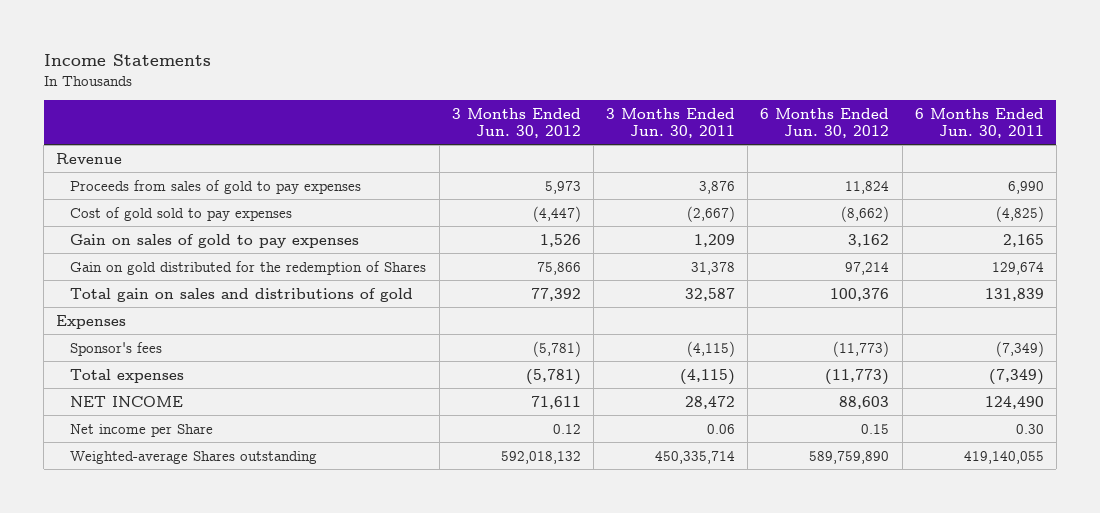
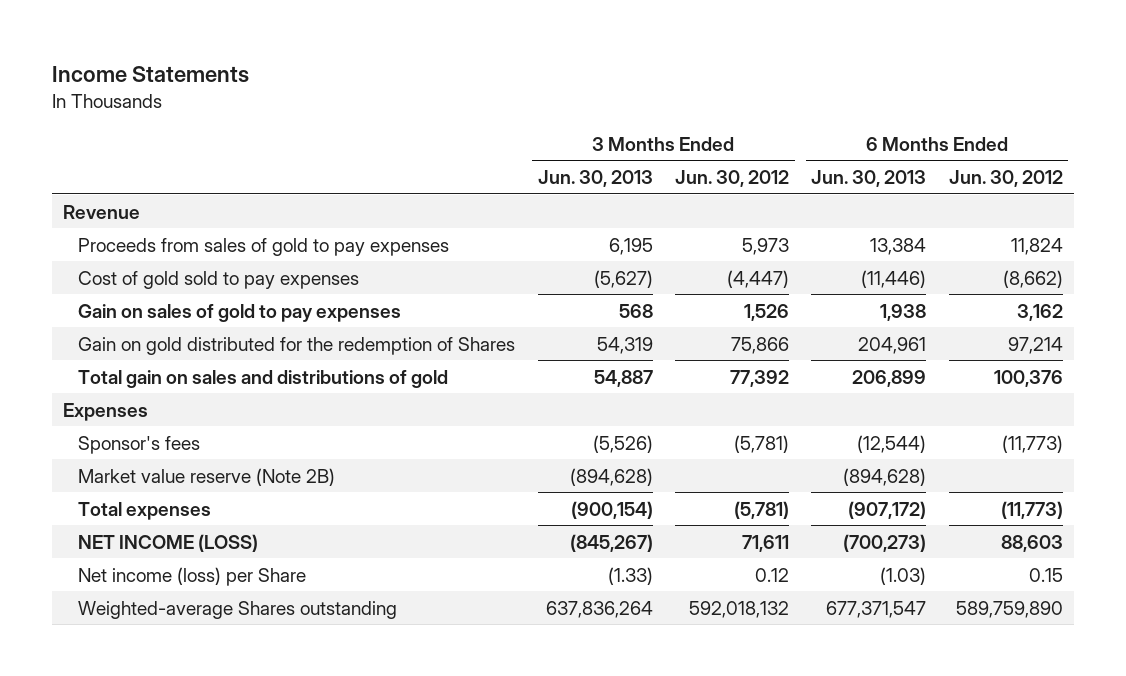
[606,107,736,138] 3 Months Ended Jun. 30, 2011 -> none
[914,107,1044,138] 6 Months Ended Jun. 30, 2011 -> none
none -> [537,170,653,188] Jun. 30, 2013
none -> [811,170,927,188] Jun. 30, 2013
none -> [78,467,336,486] Market value reserve (Note 2B)
[70,395,184,407] NET INCOME -> [78,533,259,552] NET INCOME (LOSS)
[70,423,214,437] Net income per Share -> [78,566,307,586] Net income (loss) per Share

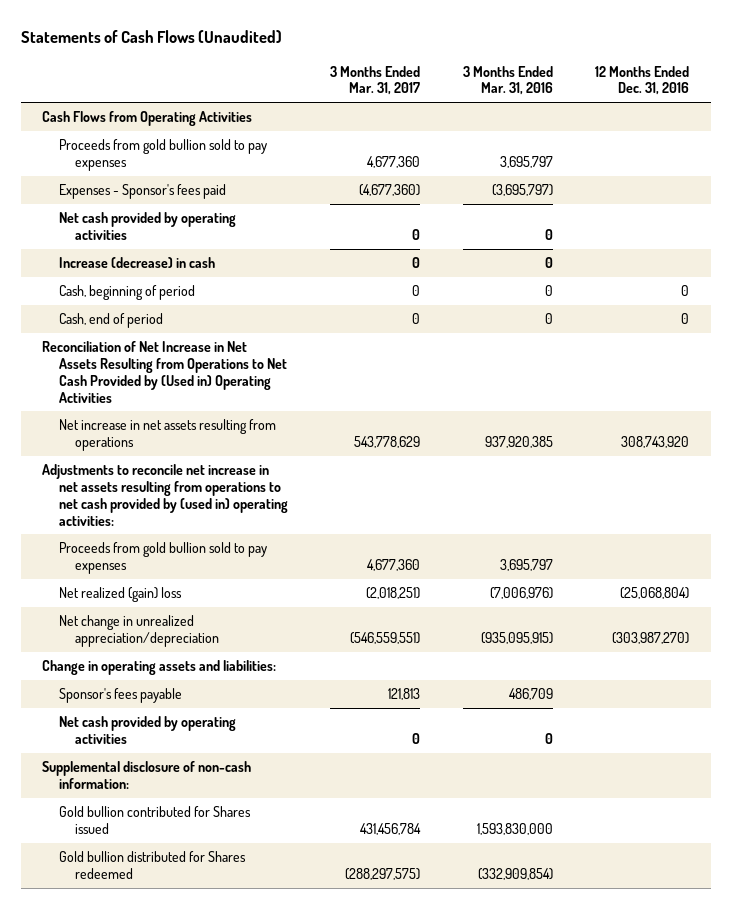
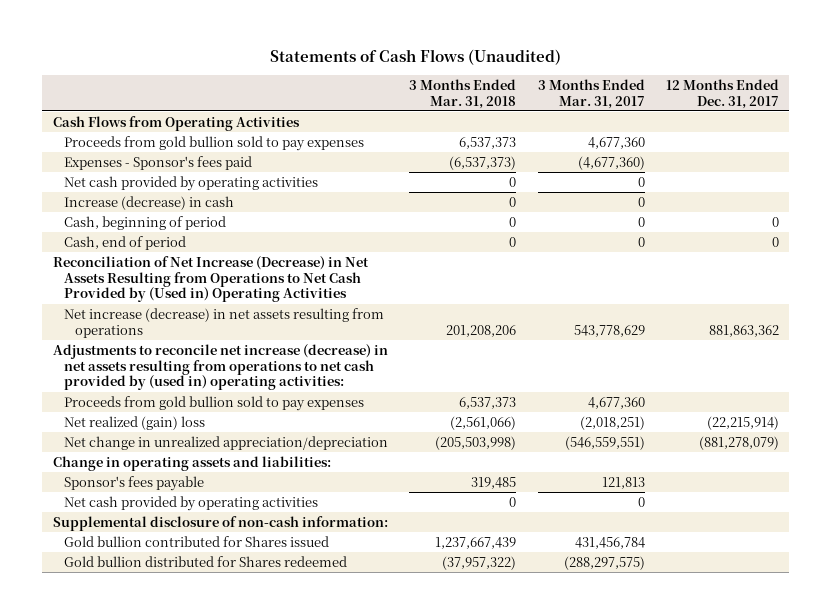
[462,65,553,96] 3 Months Ended Mar. 31, 2016 -> none
[595,65,690,96] 12 Months Ended Dec. 31, 2016 -> none
none -> [409,78,517,109] 3 Months Ended Mar. 31, 2018
none -> [665,78,779,109] 12 Months Ended Dec. 31, 2017
[42,341,287,403] Reconciliation of Net Increase in Net Assets Resulting from Operations to Net Cash Provided by (Used in) Operating Activities -> [52,255,369,303] Reconciliation of Net Increase (Decrease) in Net Assets Resulting from Operations to Net Cash Provided by (Used in) Operating Activities
[58,419,276,451] Net increase in net assets resulting from operations -> [64,307,385,338] Net increase (decrease) in net assets resulting from operations
[42,464,288,526] Adjustments to reconcile net increase in net assets resulting from operations to net cash provided by (used in) operating activities: -> [52,343,388,391] Adjustments to reconcile net increase (decrease) in net assets resulting from operations to net cash provided by (used in) operating activities:

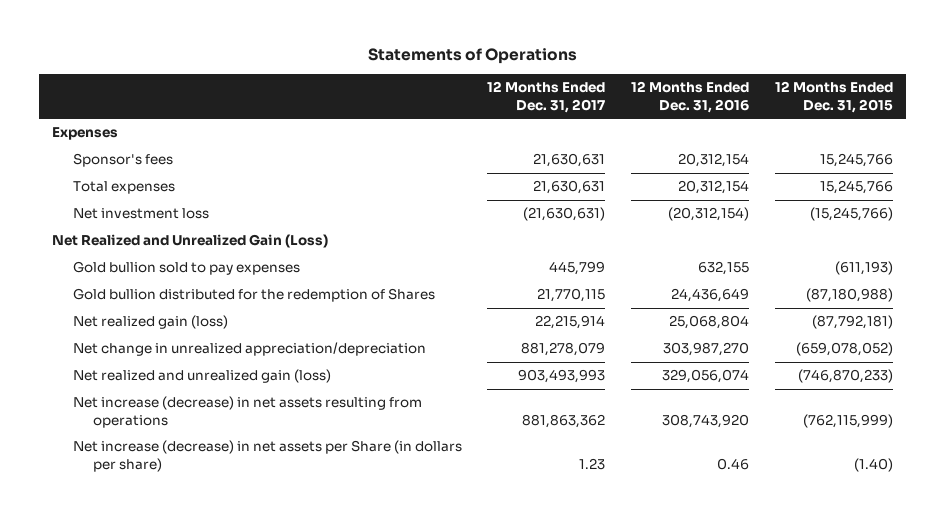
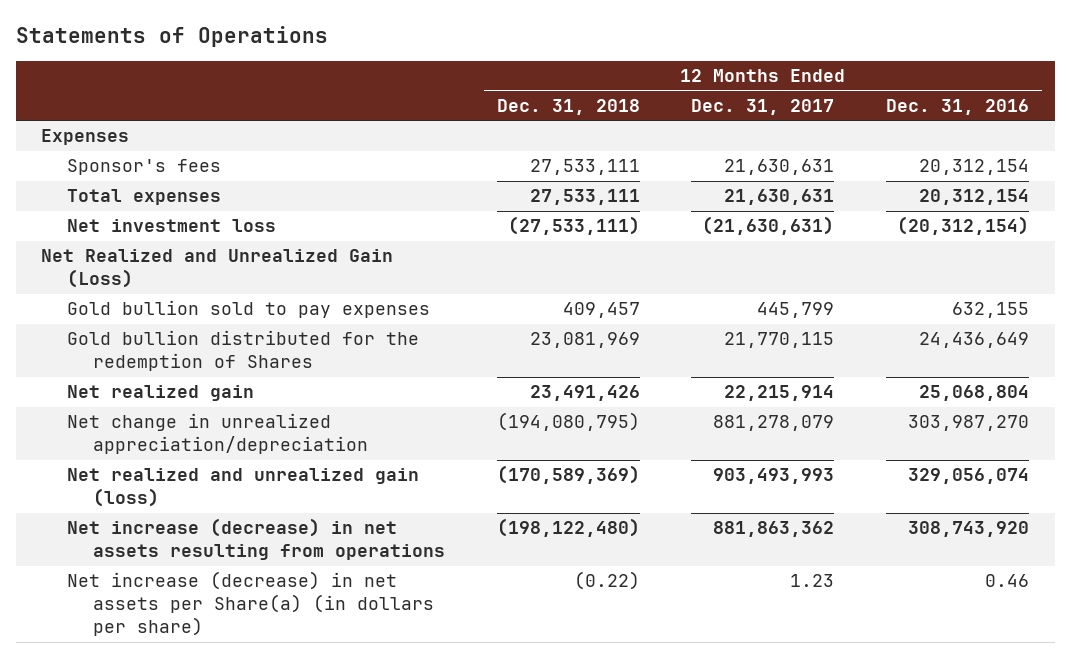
[775,81,894,113] 12 Months Ended Dec. 31, 2015 -> none
none -> [496,98,640,115] Dec. 31, 2018
[72,315,228,330] Net realized gain (loss) -> [67,385,255,402] Net realized gain
[72,440,462,472] Net increase (decrease) in net assets per Share (in dollars per share) -> [67,571,435,637] Net increase (decrease) in net assets per Share(a) (in dollars per share)

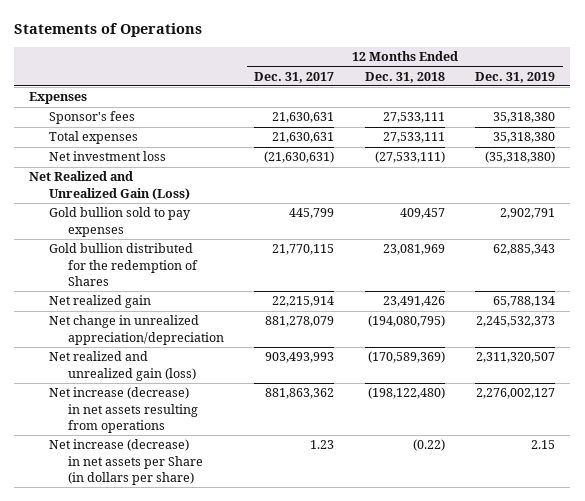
[885,98,1029,115] Dec. 31, 2016 -> none
none -> [475,71,556,83] Dec. 31, 2019
[67,571,435,637] Net increase (decrease) in net assets per Share(a) (in dollars per share) -> [48,439,203,485] Net increase (decrease) in net assets per Share (in dollars per share)

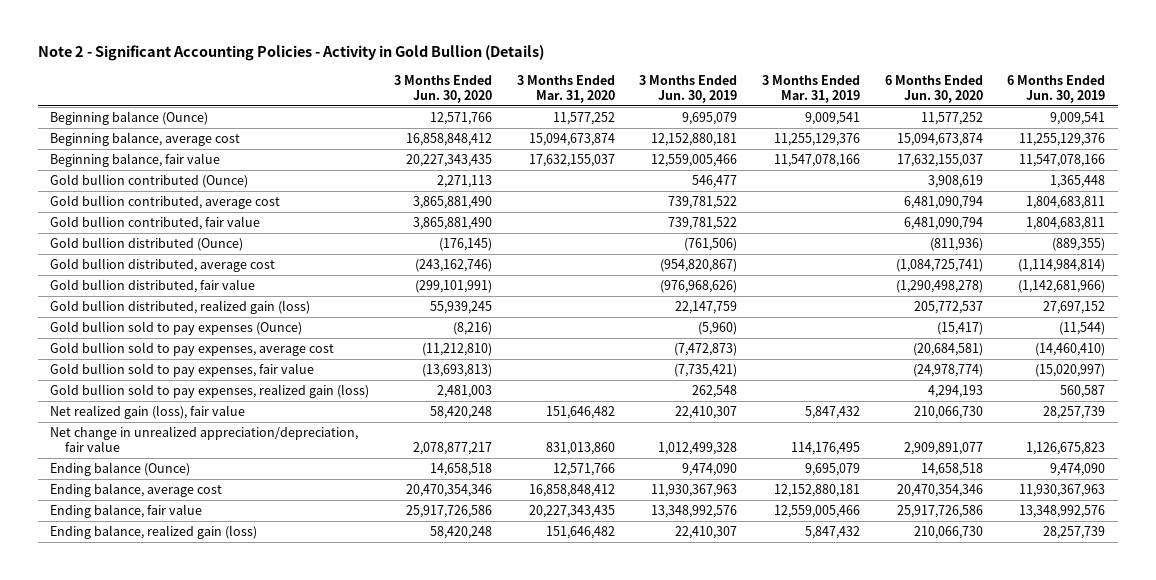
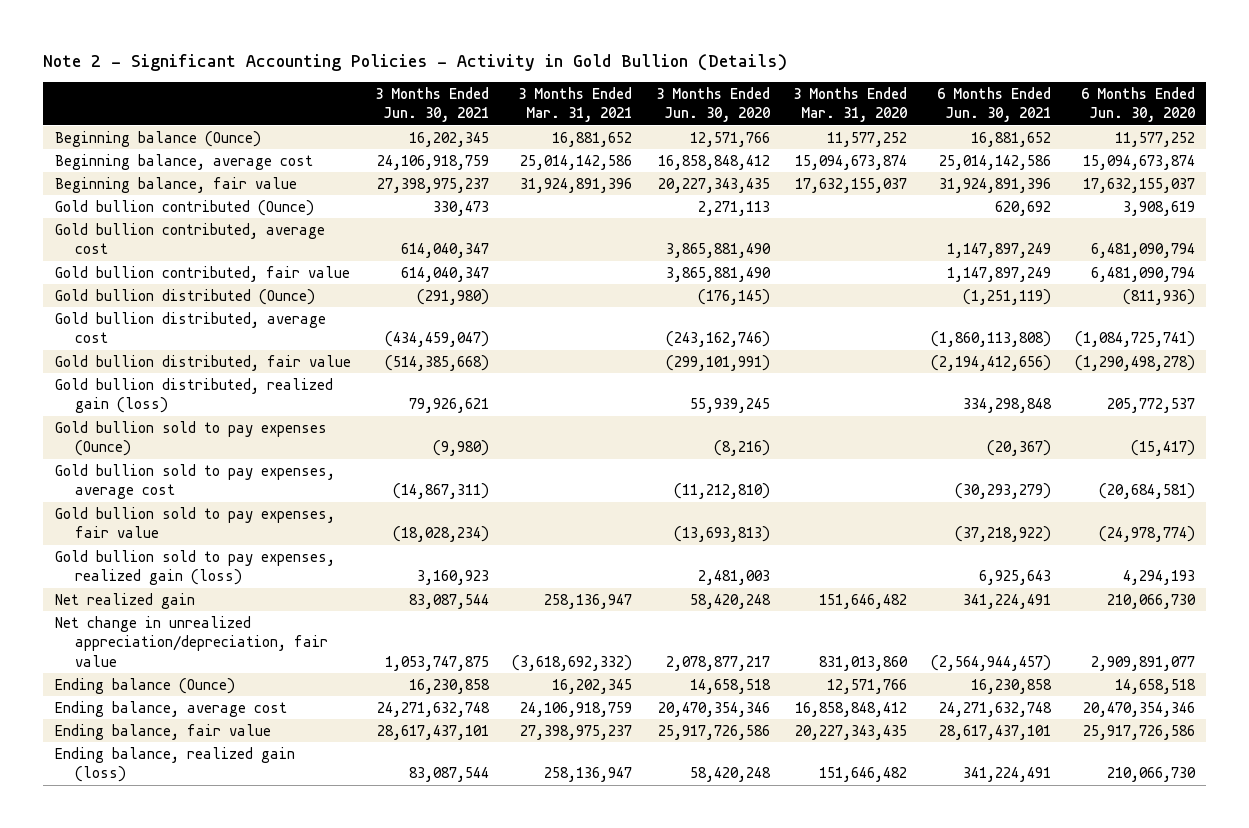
[639,74,738,103] 3 Months Ended Jun. 30, 2019 -> none
[761,74,860,103] 3 Months Ended Mar. 31, 2019 -> none
[1007,74,1106,103] 6 Months Ended Jun. 30, 2019 -> none
none -> [374,86,489,123] 3 Months Ended Jun. 30, 2021
none -> [518,86,633,123] 3 Months Ended Mar. 31, 2021
none -> [936,86,1051,123] 6 Months Ended Jun. 30, 2021
[50,405,246,420] Net realized gain (loss), fair value -> [54,592,195,609] Net realized gain

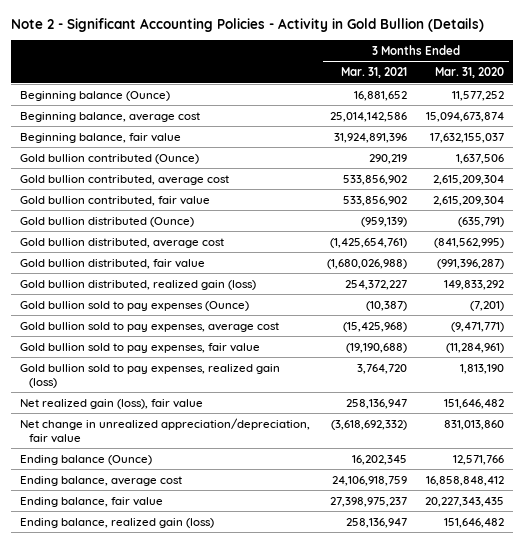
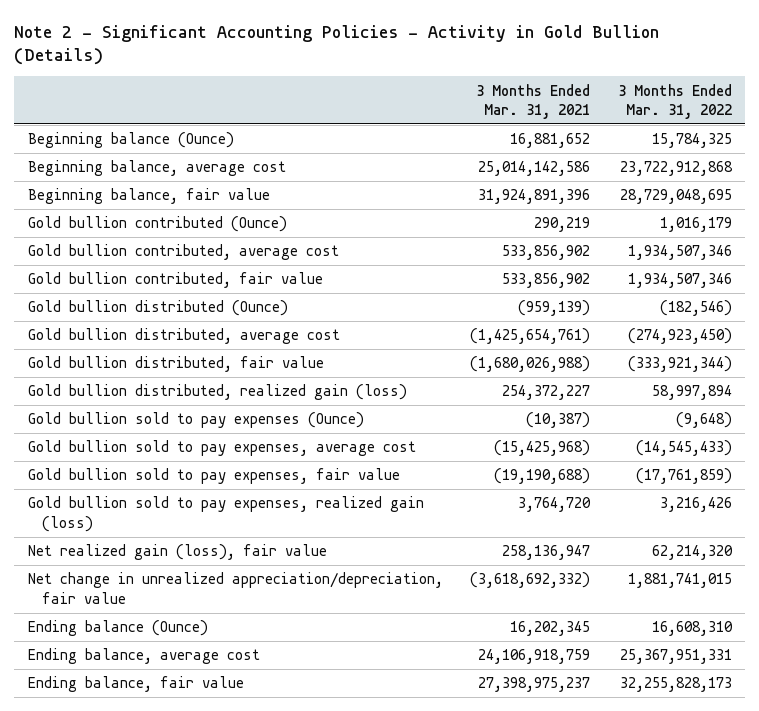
[435,67,505,79] Mar. 31, 2020 -> none
none -> [617,83,732,119] 3 Months Ended Mar. 31, 2022
[19,517,214,528] Ending balance, realized gain (loss) -> none

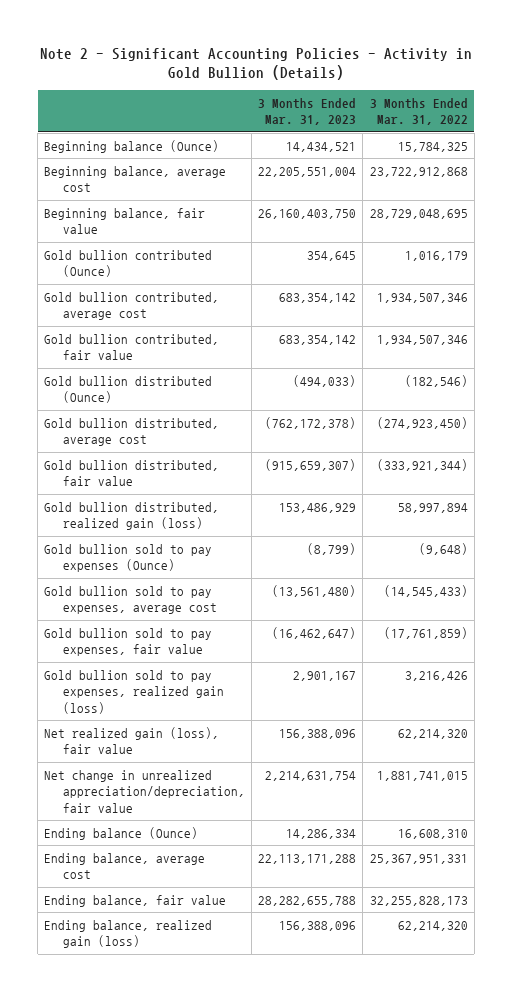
[476,83,591,119] 3 Months Ended Mar. 31, 2021 -> none
none -> [258,97,357,126] 3 Months Ended Mar. 31, 2023
none -> [44,919,213,949] Ending balance, realized gain (loss)

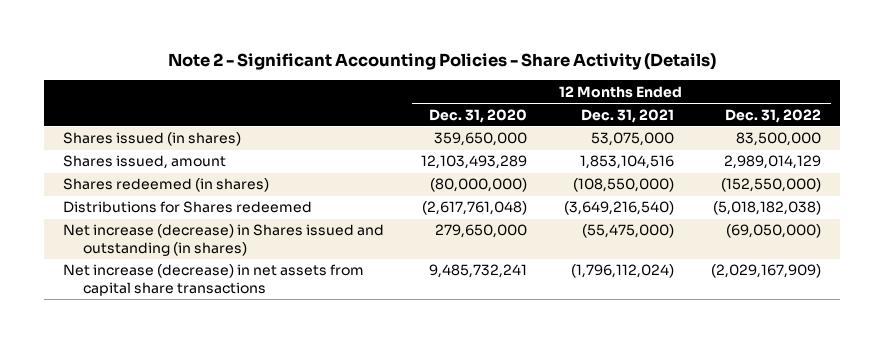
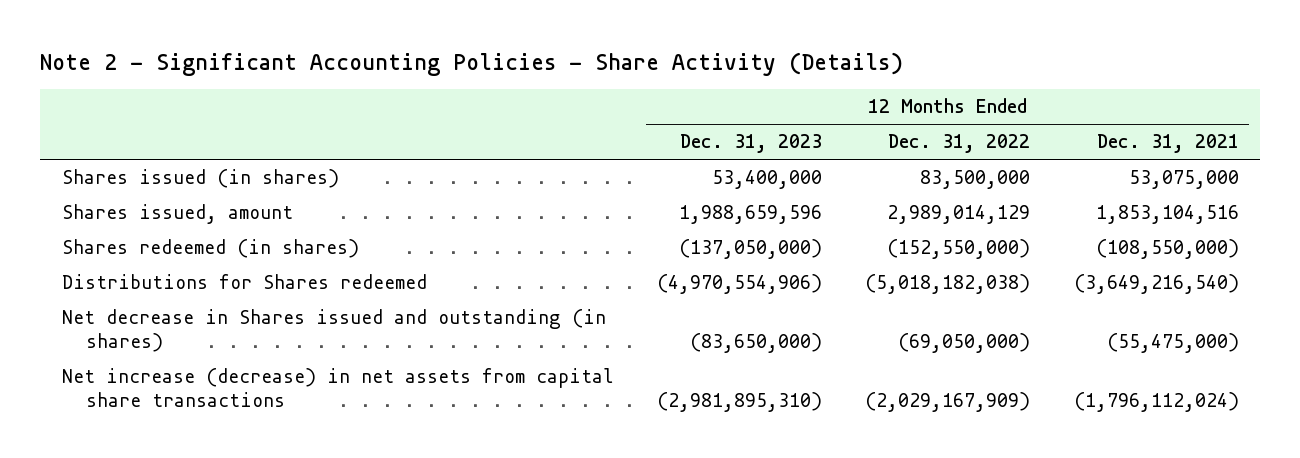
[428,108,527,123] Dec. 31, 2020 -> none
none -> [679,134,822,154] Dec. 31, 2023
[62,224,384,256] Net increase (decrease) in Shares issued and outstanding (in shares) -> [61,309,606,353] Net decrease in Shares issued and outstanding (in shares)

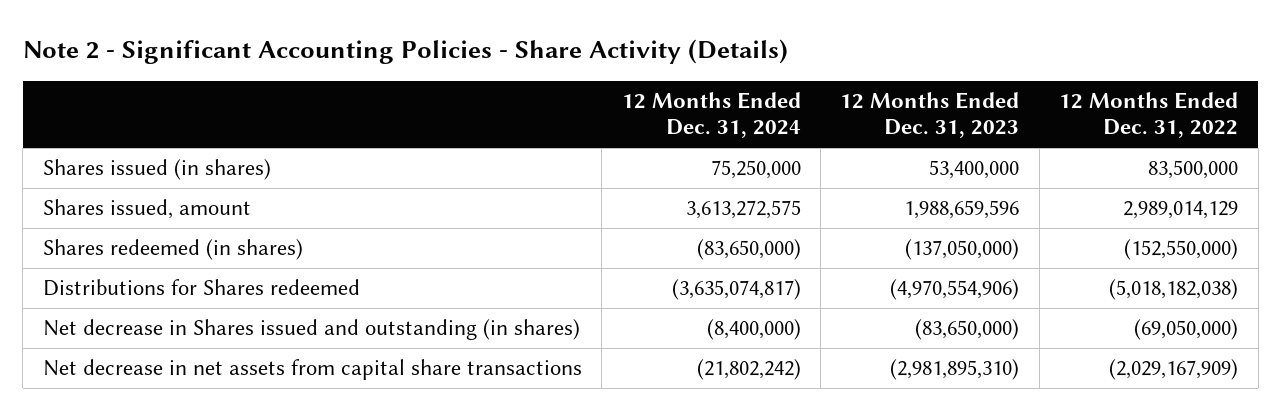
[1096,134,1239,154] Dec. 31, 2021 -> none
none -> [621,92,801,139] 12 Months Ended Dec. 31, 2024
[61,368,614,408] Net increase (decrease) in net assets from capital share transactions -> [42,359,582,381] Net decrease in net assets from capital share transactions

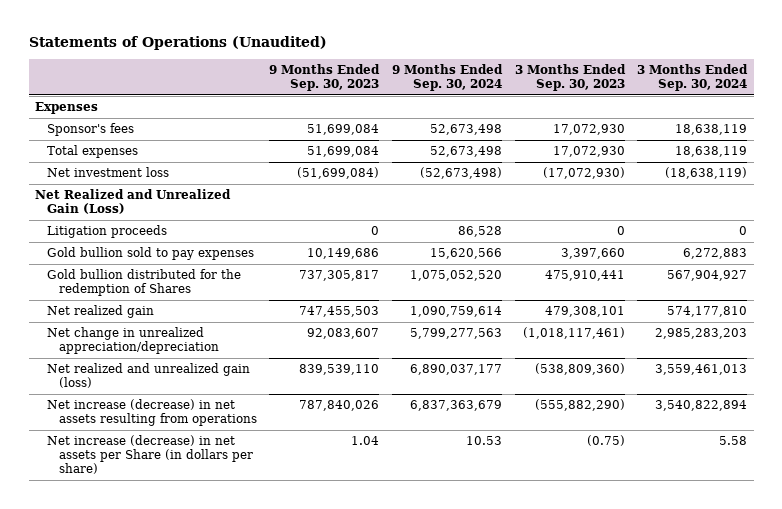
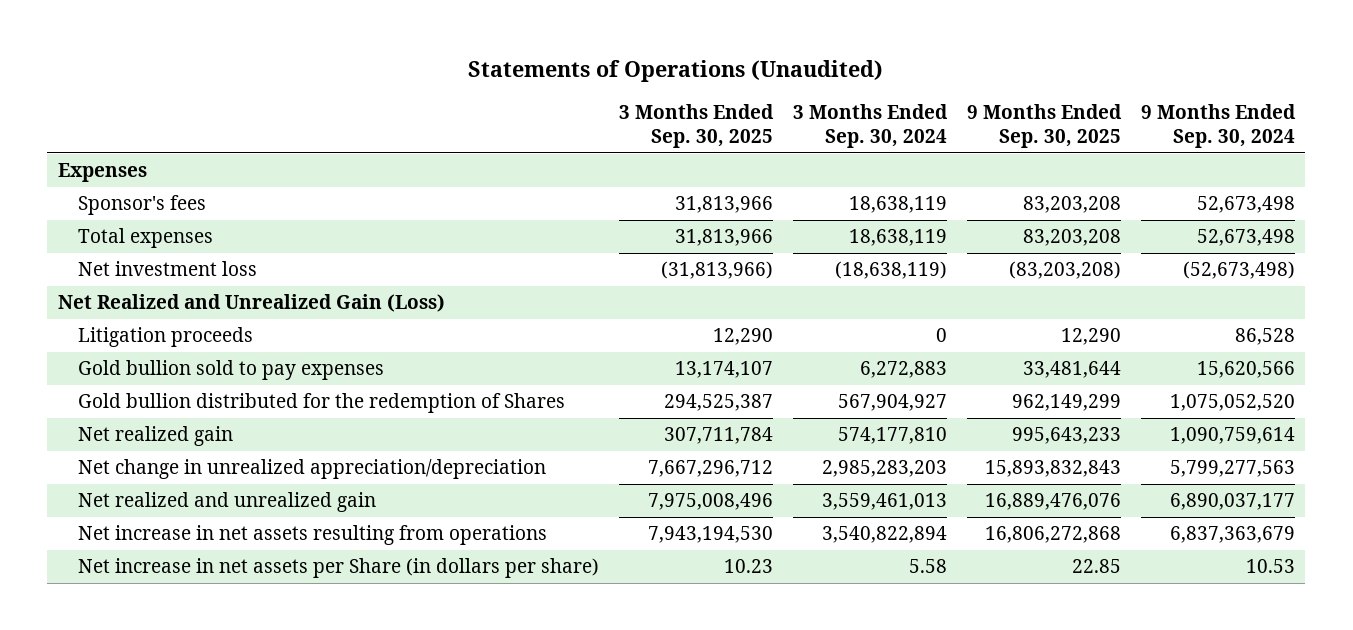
[269,64,381,92] 9 Months Ended Sep. 30, 2023 -> none
[514,64,626,92] 3 Months Ended Sep. 30, 2023 -> none
none -> [618,103,774,149] 3 Months Ended Sep. 30, 2025
none -> [966,103,1122,149] 9 Months Ended Sep. 30, 2025
[46,363,250,389] Net realized and unrealized gain (loss) -> [77,492,376,513] Net realized and unrealized gain
[46,399,257,427] Net increase (decrease) in net assets resulting from operations -> [77,525,547,546] Net increase in net assets resulting from operations
[46,435,253,474] Net increase (decrease) in net assets per Share (in dollars per share) -> [77,558,599,579] Net increase in net assets per Share (in dollars per share)

